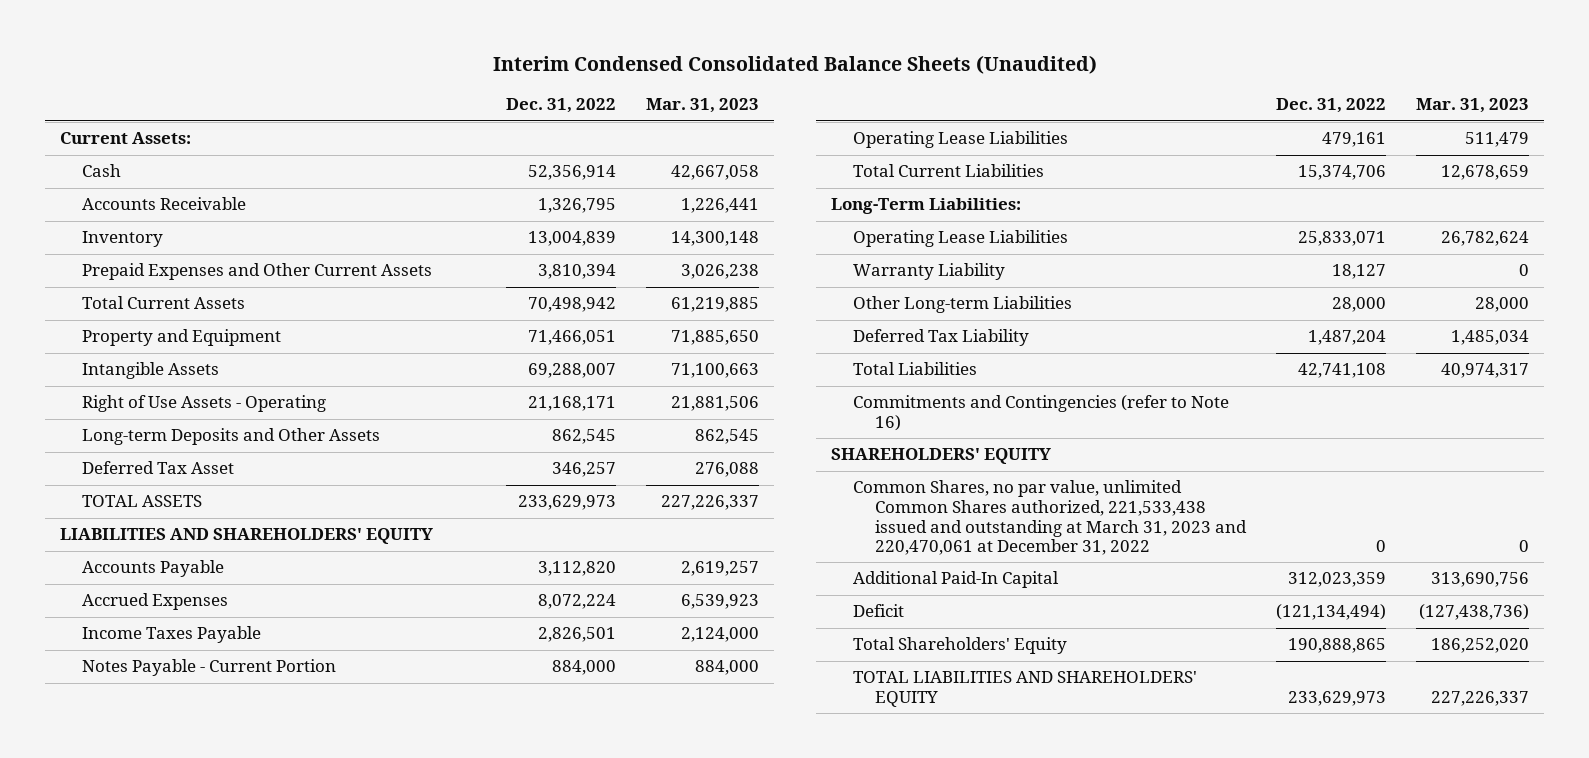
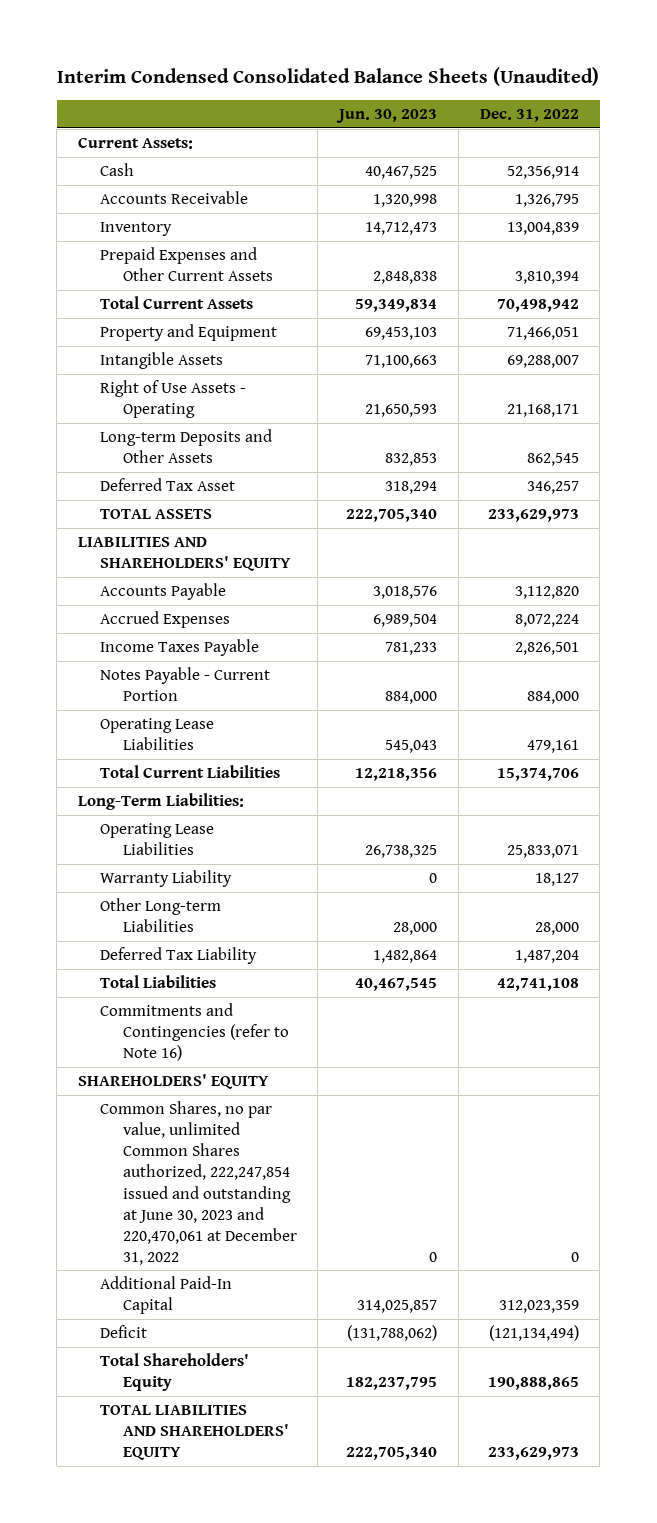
[645,98,759,114] Mar. 31, 2023 -> none
none -> [336,109,438,124] Jun. 30, 2023
[852,480,1248,556] Common Shares, no par value, unlimited Common Shares authorized, 221,533,438 issued and outstanding at March 31, 2023 and 220,470,061 at December 31, 2022 -> [100,1101,297,1265] Common Shares, no par value, unlimited Common Shares authorized, 222,247,854 issued and outstanding at June 30, 2023 and 220,470,061 at December 31, 2022

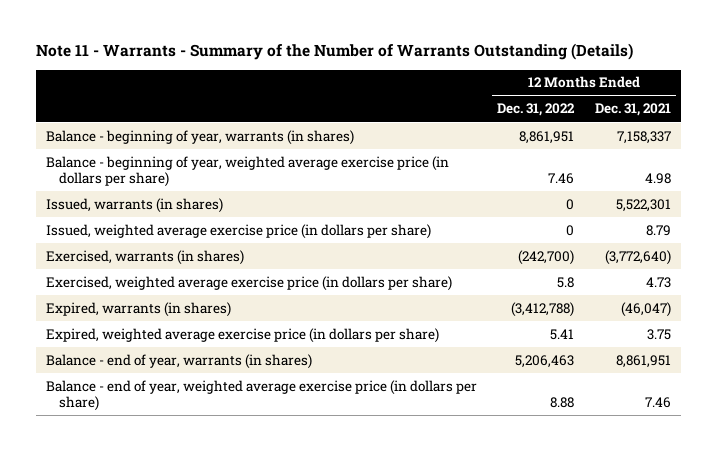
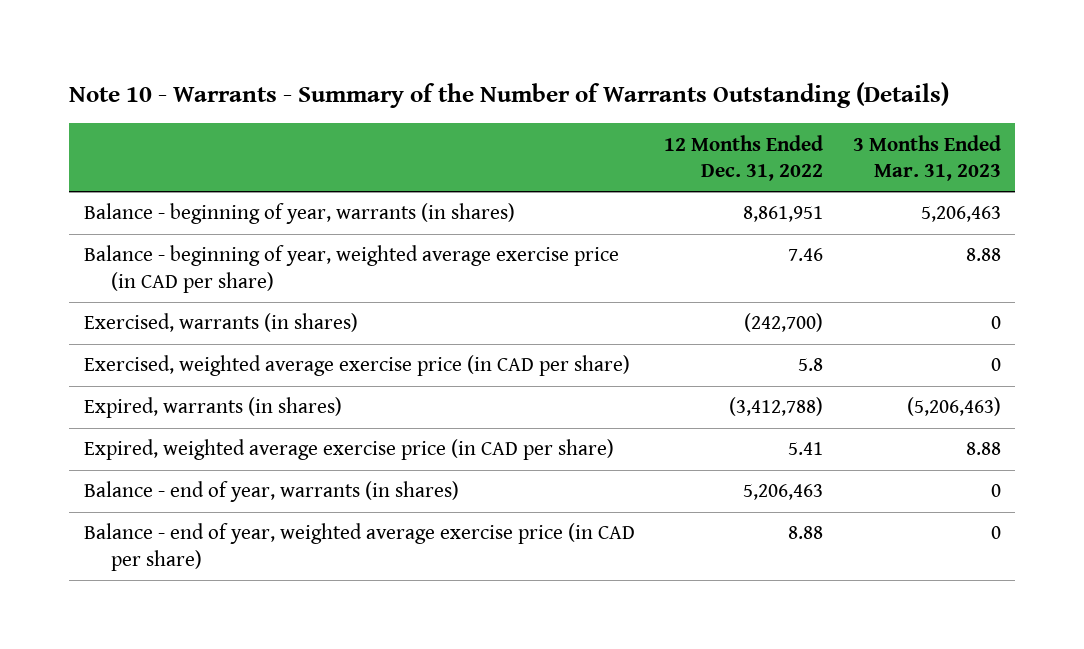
[35,43,633,61] Note 11 - Warrants - Summary of the Number of Warrants Outstanding (Details) -> [68,81,949,108] Note 10 - Warrants - Summary of the Number of Warrants Outstanding (Details)
[594,103,671,117] Dec. 31, 2021 -> none
none -> [852,134,1001,182] 3 Months Ended Mar. 31, 2023
[45,197,223,213] Issued, warrants (in shares) -> none
[45,223,431,239] Issued, weighted average exercise price (in dollars per share) -> none
[45,155,449,188] Balance - beginning of year, weighted average exercise price (in dollars per share) -> [83,245,619,294] Balance - beginning of year, weighted average exercise price (in CAD per share)
[45,275,452,291] Exercised, weighted average exercise price (in dollars per share) -> [83,355,630,377] Exercised, weighted average exercise price (in CAD per share)
[45,327,439,343] Expired, weighted average exercise price (in dollars per share) -> [83,439,614,461] Expired, weighted average exercise price (in CAD per share)
[45,379,477,412] Balance - end of year, weighted average exercise price (in dollars per share) -> [83,523,635,572] Balance - end of year, weighted average exercise price (in CAD per share)

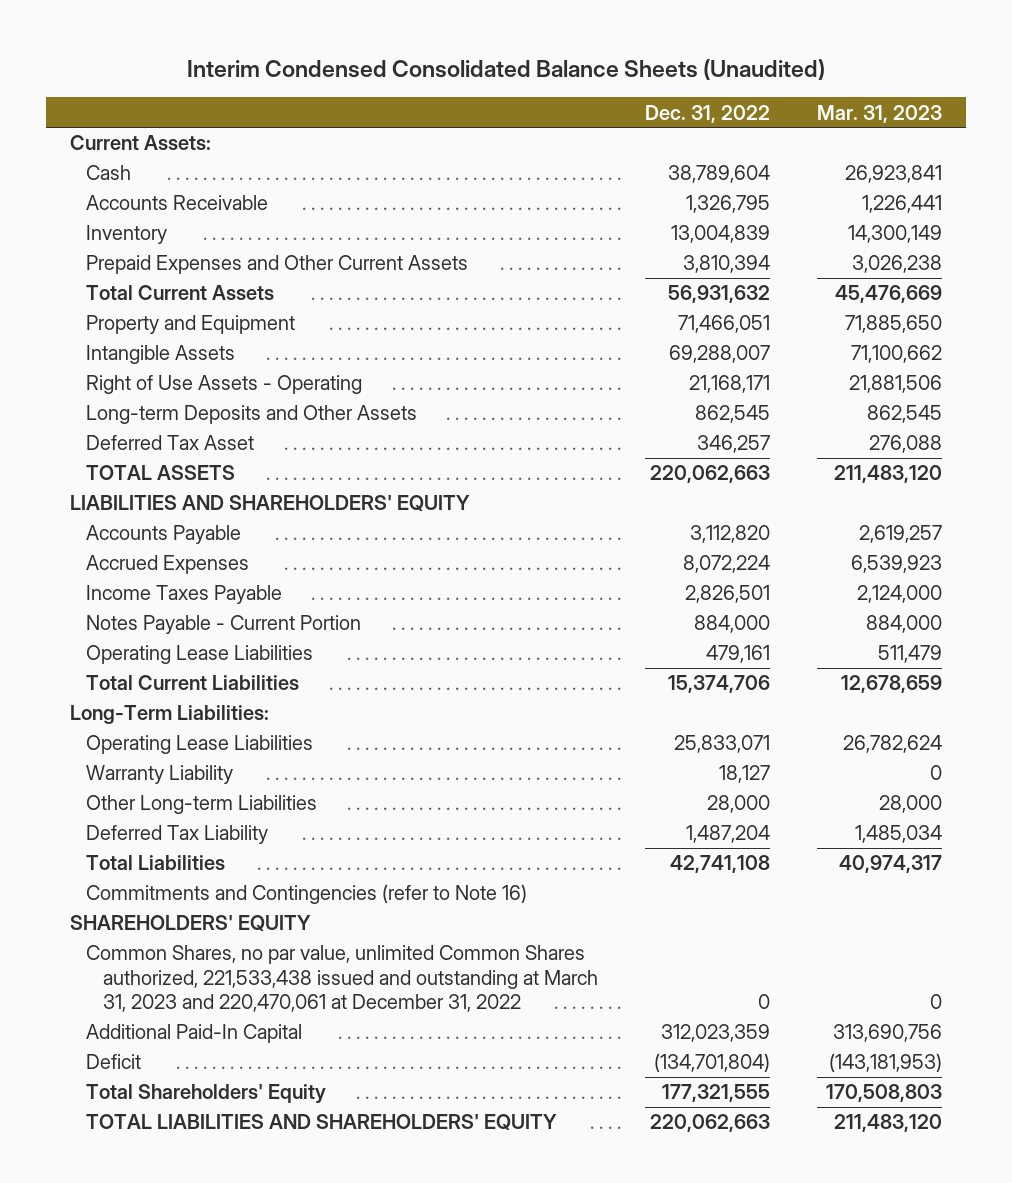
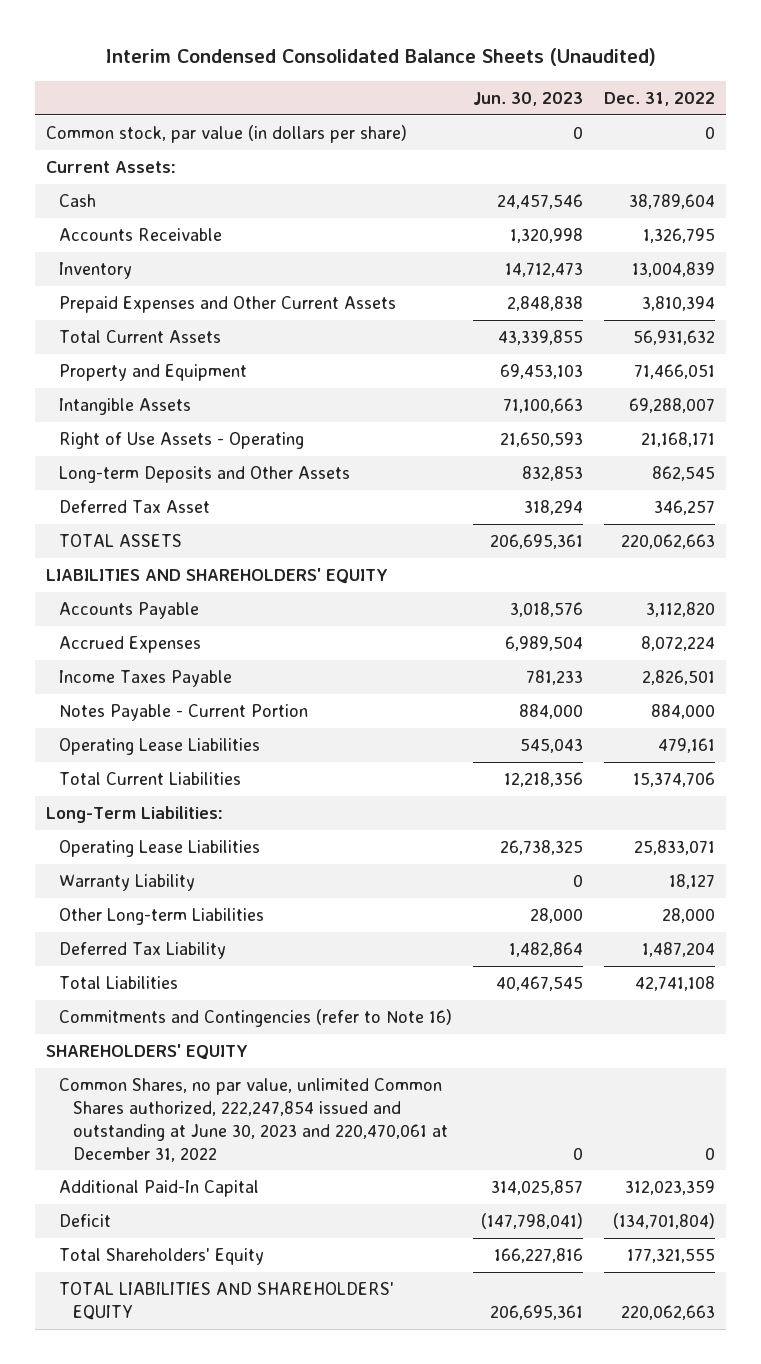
[817,104,943,123] Mar. 31, 2023 -> none
none -> [473,91,584,106] Jun. 30, 2023
none -> [45,124,407,143] Common stock, par value (in dollars per share)
[86,945,598,1013] Common Shares, no par value, unlimited Common Shares authorized, 221,533,438 issued and outstanding at March 31, 2023 and 220,470,061 at December 31, 2022 -> [59,1077,448,1162] Common Shares, no par value, unlimited Common Shares authorized, 222,247,854 issued and outstanding at June 30, 2023 and 220,470,061 at December 31, 2022

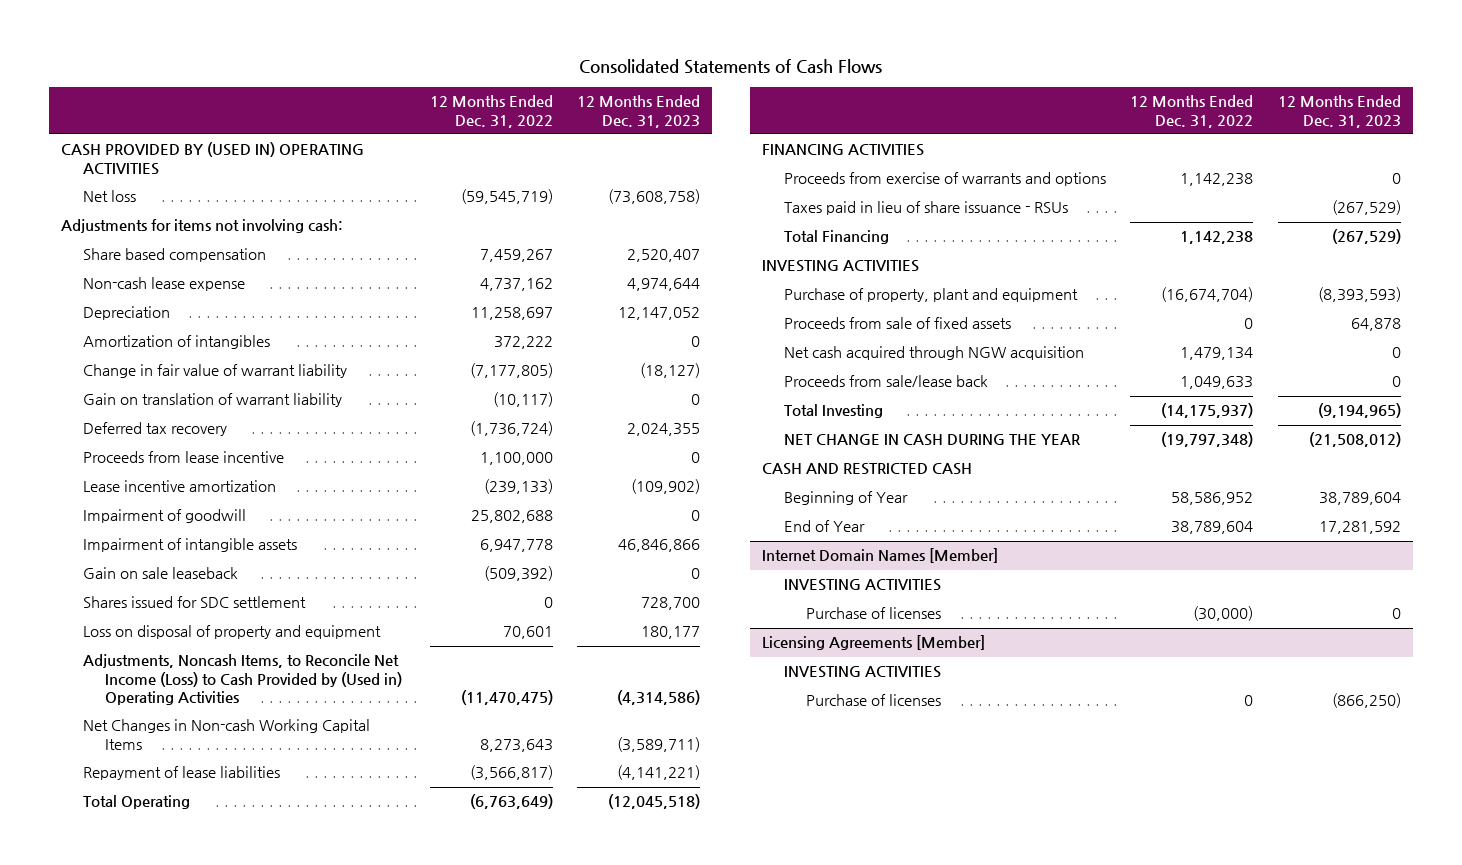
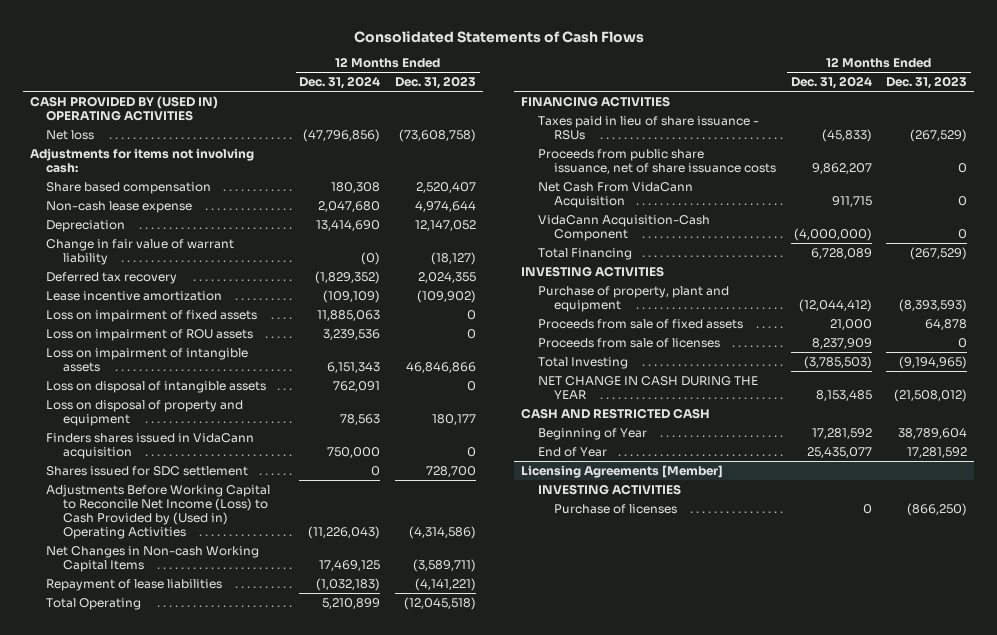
[429,95,553,128] 12 Months Ended Dec. 31, 2022 -> none
none -> [299,76,381,90] Dec. 31, 2024
[83,335,271,350] Amortization of intangibles -> none
[83,393,343,408] Gain on translation of warrant liability -> none
[83,451,285,464] Proceeds from lease incentive -> none
[83,509,247,524] Impairment of goodwill -> none
[83,567,239,580] Gain on sale leaseback -> none
none -> [46,309,258,322] Loss on impairment of fixed assets
none -> [46,328,254,341] Loss on impairment of ROU assets
[83,538,298,553] Impairment of intangible assets -> [46,347,249,372] Loss on impairment of intangible assets
none -> [46,380,267,393] Loss on disposal of intangible assets
none -> [46,432,255,459] Finders shares issued in VidaCann acquisition
[83,596,307,609] Shares issued for SDC settlement -> [46,465,249,476] Shares issued for SDC settlement
[83,654,403,705] Adjustments, Noncash Items, to Reconcile Net Income (Loss) to Cash Provided by (Used in) Operating Activities -> [46,484,271,539] Adjustments Before Working Capital to Reconcile Net Income (Loss) to Cash Provided by (Used in) Operating Activities
[783,172,1106,187] Proceeds from exercise of warrants and options -> none
none -> [537,148,776,174] Proceeds from public share issuance, net of share issuance costs
none -> [537,181,693,208] Net Cash From VidaCann Acquisition
none -> [537,214,710,241] VidaCann Acquisition-Cash Component
[783,346,1084,361] Net cash acquired through NGW acquisition -> none
[783,375,988,388] Proceeds from sale/lease back -> none
none -> [537,337,720,348] Proceeds from sale of licenses
[761,548,998,564] Internet Domain Names [Member] -> none
[783,579,941,592] INVESTING ACTIVITIES -> none
[805,607,941,620] Purchase of licenses -> none

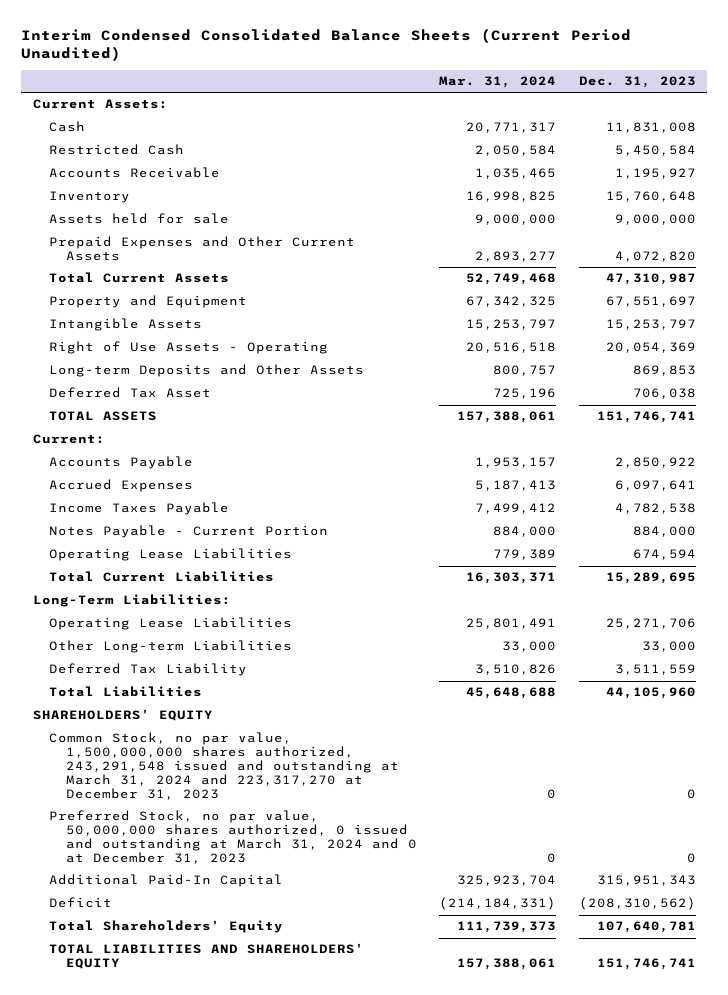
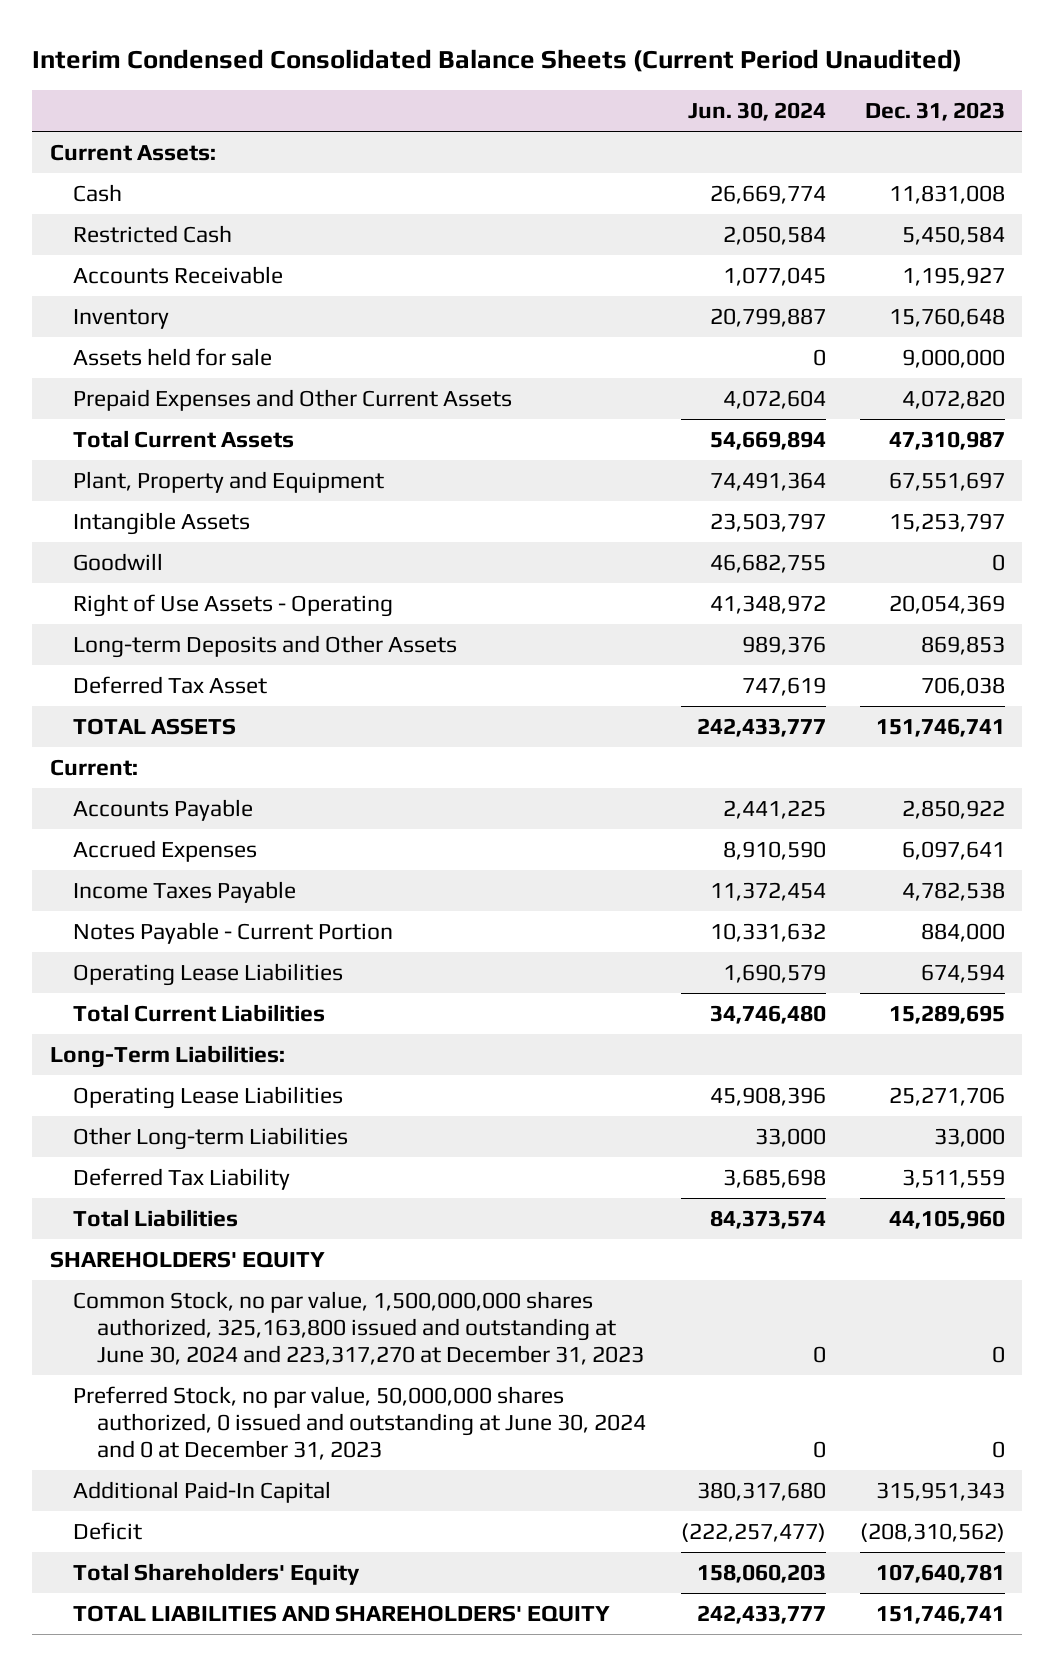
[439,76,557,89] Mar. 31, 2024 -> none
none -> [687,102,826,122] Jun. 30, 2024
[49,295,248,309] Property and Equipment -> [73,470,385,493] Plant, Property and Equipment
none -> [73,552,164,571] Goodwill
[49,732,399,800] Common Stock, no par value, 1,500,000,000 shares authorized, 243,291,548 issued and outstanding at March 31, 2024 and 223,317,270 at December 31, 2023 -> [73,1290,645,1365] Common Stock, no par value, 1,500,000,000 shares authorized, 325,163,800 issued and outstanding at June 30, 2024 and 223,317,270 at December 31, 2023
[49,810,417,865] Preferred Stock, no par value, 50,000,000 shares authorized, 0 issued and outstanding at March 31, 2024 and 0 at December 31, 2023 -> [73,1385,647,1460] Preferred Stock, no par value, 50,000,000 shares authorized, 0 issued and outstanding at June 30, 2024 and 0 at December 31, 2023

